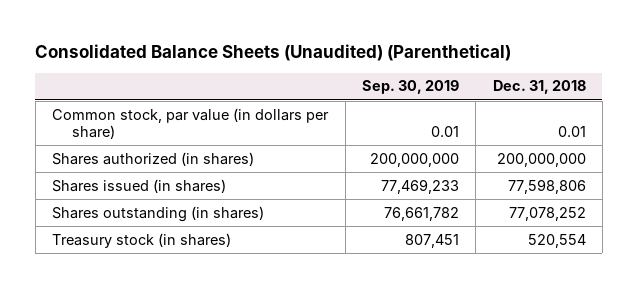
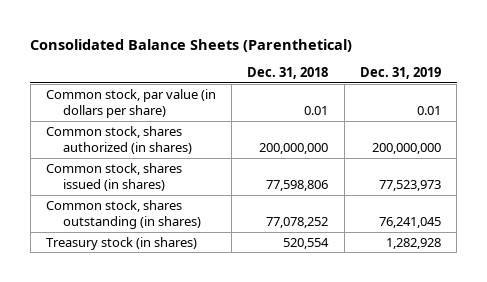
[35,44,512,62] Consolidated Balance Sheets (Unaudited) (Parenthetical) -> [30,38,353,52] Consolidated Balance Sheets (Parenthetical)
[361,80,459,95] Sep. 30, 2019 -> none
none -> [360,67,442,80] Dec. 31, 2019
[52,151,255,166] Shares authorized (in shares) -> [45,125,192,155] Common stock, shares authorized (in shares)
[52,178,227,193] Shares issued (in shares) -> [45,162,182,192] Common stock, shares issued (in shares)
[52,205,265,222] Shares outstanding (in shares) -> [45,199,201,230] Common stock, shares outstanding (in shares)

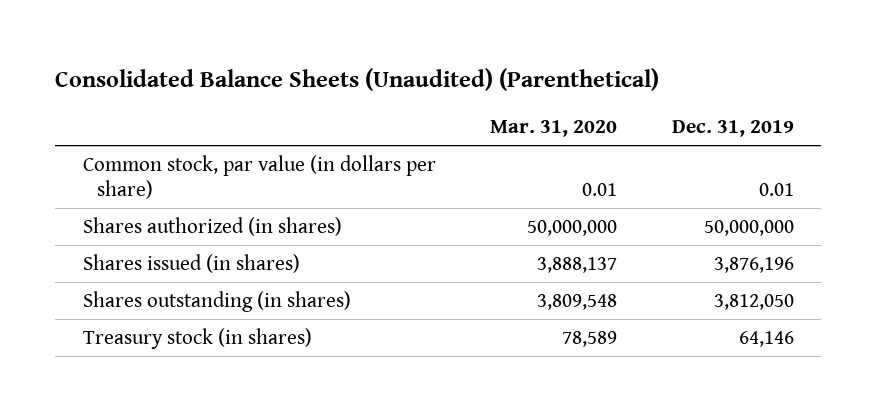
[30,38,353,52] Consolidated Balance Sheets (Parenthetical) -> [55,68,660,92] Consolidated Balance Sheets (Unaudited) (Parenthetical)
[247,67,329,80] Dec. 31, 2018 -> none
none -> [490,119,618,137] Mar. 31, 2020
[45,125,192,155] Common stock, shares authorized (in shares) -> [82,217,342,237] Shares authorized (in shares)
[372,143,442,155] 200,000,000 -> [703,220,794,237] 50,000,000
[45,162,182,192] Common stock, shares issued (in shares) -> [82,254,300,274] Shares issued (in shares)
[379,180,442,192] 77,523,973 -> [713,257,794,274] 3,876,196
[45,199,201,230] Common stock, shares outstanding (in shares) -> [82,291,351,313] Shares outstanding (in shares)
[379,217,442,229] 76,241,045 -> [713,294,794,311] 3,812,050
[386,237,442,249] 1,282,928 -> [738,331,794,348] 64,146

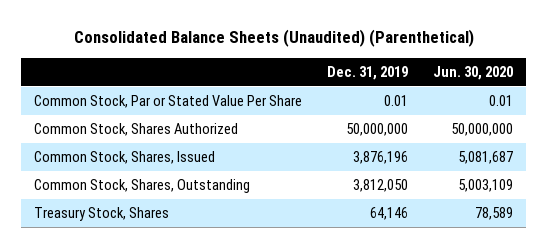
[490,119,618,137] Mar. 31, 2020 -> none
none -> [433,65,514,80] Jun. 30, 2020
[82,155,436,199] Common stock, par value (in dollars per share) -> [33,95,302,109] Common Stock, Par or Stated Value Per Share
[82,217,342,237] Shares authorized (in shares) -> [33,123,238,137] Common Stock, Shares Authorized
[82,254,300,274] Shares issued (in shares) -> [33,151,215,165] Common Stock, Shares, Issued
[82,291,351,313] Shares outstanding (in shares) -> [33,179,250,194] Common Stock, Shares, Outstanding
[82,328,312,350] Treasury stock (in shares) -> [33,207,169,222] Treasury Stock, Shares

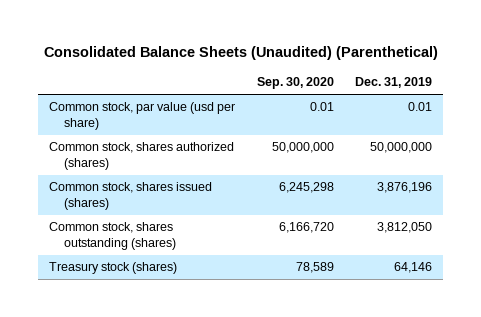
[433,65,514,80] Jun. 30, 2020 -> none
none -> [256,77,334,90] Sep. 30, 2020
[33,95,302,109] Common Stock, Par or Stated Value Per Share -> [48,102,235,131] Common stock, par value (usd per share)
[33,123,238,137] Common Stock, Shares Authorized -> [48,142,234,171] Common stock, shares authorized (shares)
[33,151,215,165] Common Stock, Shares, Issued -> [48,182,212,211] Common stock, shares issued (shares)
[33,179,250,194] Common Stock, Shares, Outstanding -> [48,222,177,251] Common stock, shares outstanding (shares)
[33,207,169,222] Treasury Stock, Shares -> [48,262,177,275] Treasury stock (shares)

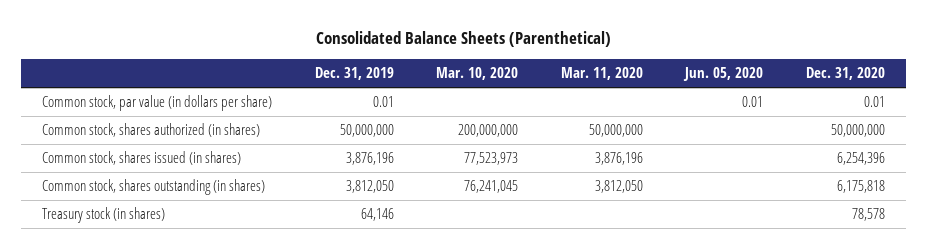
[43,46,438,61] Consolidated Balance Sheets (Unaudited) (Parenthetical) -> [315,30,611,47] Consolidated Balance Sheets (Parenthetical)
[256,77,334,90] Sep. 30, 2020 -> none
none -> [436,67,519,81] Mar. 10, 2020
none -> [560,67,643,81] Mar. 11, 2020
none -> [683,67,764,82] Jun. 05, 2020
none -> [805,67,885,81] Dec. 31, 2020
[48,102,235,131] Common stock, par value (usd per share) -> [42,95,273,112] Common stock, par value (in dollars per share)
[48,142,234,171] Common stock, shares authorized (shares) -> [42,123,261,138] Common stock, shares authorized (in shares)
[48,182,212,211] Common stock, shares issued (shares) -> [42,151,242,166] Common stock, shares issued (in shares)
[48,222,177,251] Common stock, shares outstanding (shares) -> [42,179,266,196] Common stock, shares outstanding (in shares)
[48,262,177,275] Treasury stock (shares) -> [42,207,166,224] Treasury stock (in shares)

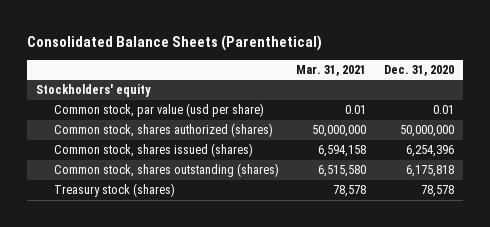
[314,67,394,81] Dec. 31, 2019 -> none
[436,67,519,81] Mar. 10, 2020 -> none
[560,67,643,81] Mar. 11, 2020 -> none
[683,67,764,82] Jun. 05, 2020 -> none
none -> [296,65,367,77] Mar. 31, 2021
none -> [36,84,152,98] Stockholders' equity
[42,95,273,112] Common stock, par value (in dollars per share) -> [53,103,264,118] Common stock, par value (usd per share)
[42,123,261,138] Common stock, shares authorized (in shares) -> [53,123,273,138] Common stock, shares authorized (shares)
[42,151,242,166] Common stock, shares issued (in shares) -> [53,143,253,158] Common stock, shares issued (shares)
[42,179,266,196] Common stock, shares outstanding (in shares) -> [53,163,279,178] Common stock, shares outstanding (shares)
[42,207,166,224] Treasury stock (in shares) -> [53,183,175,198] Treasury stock (shares)

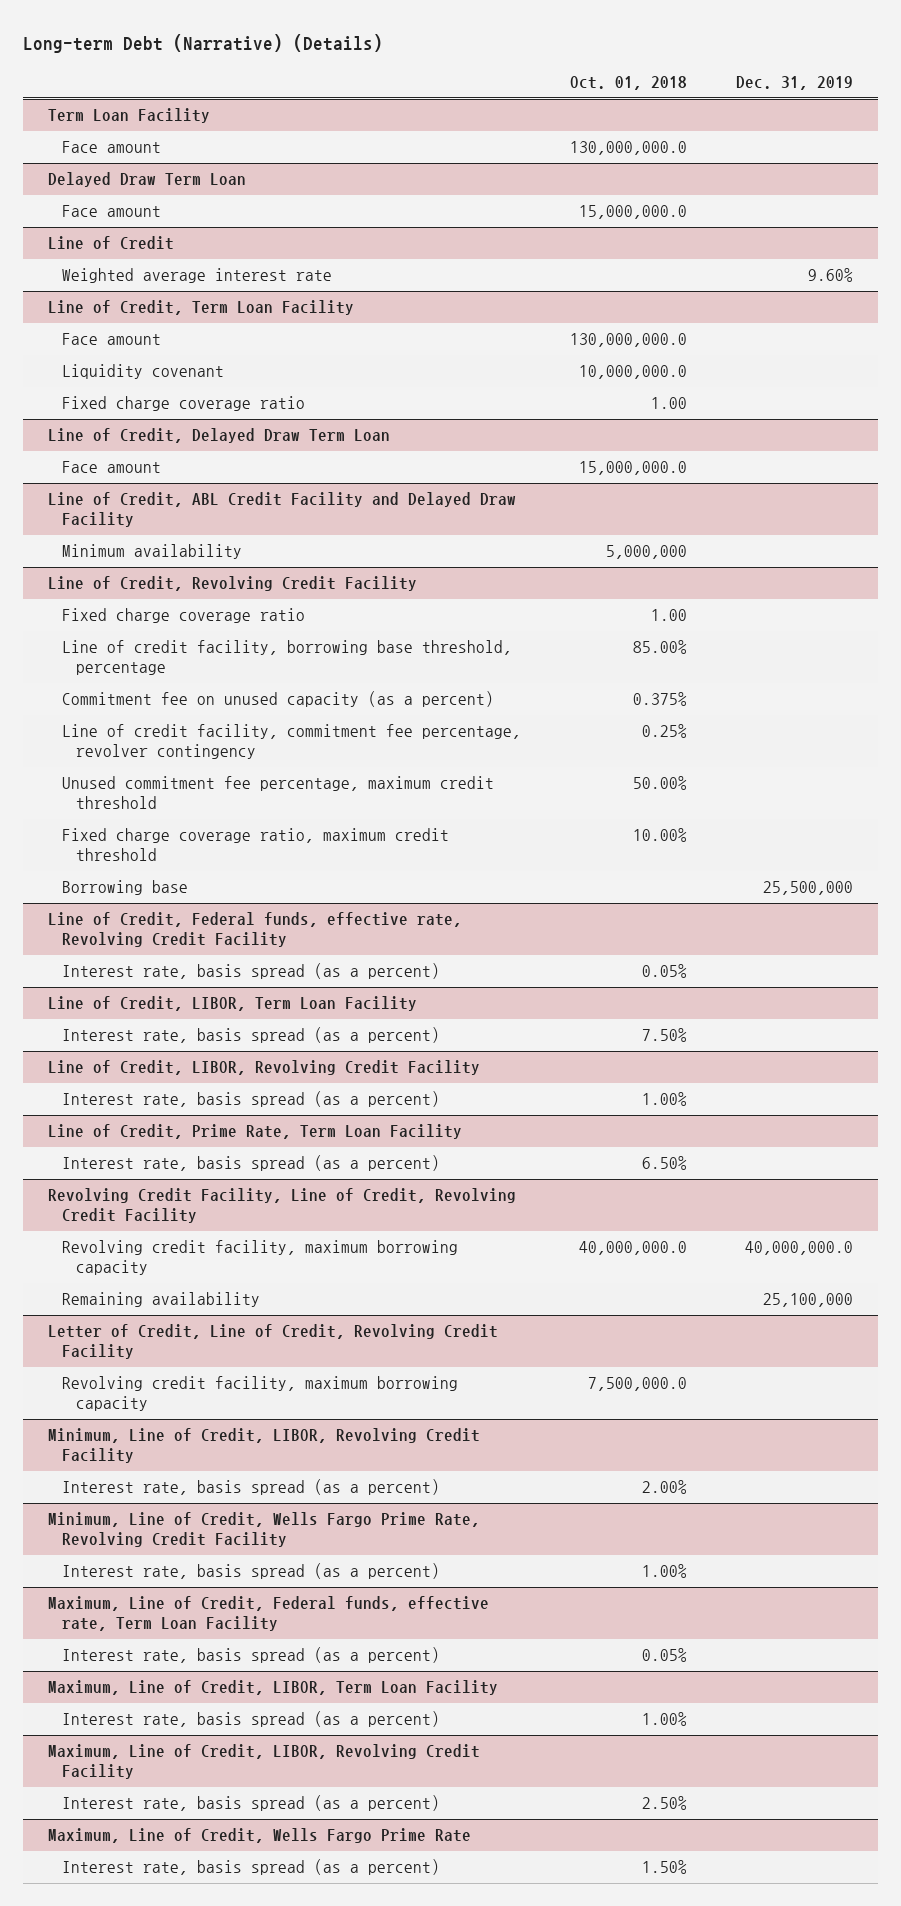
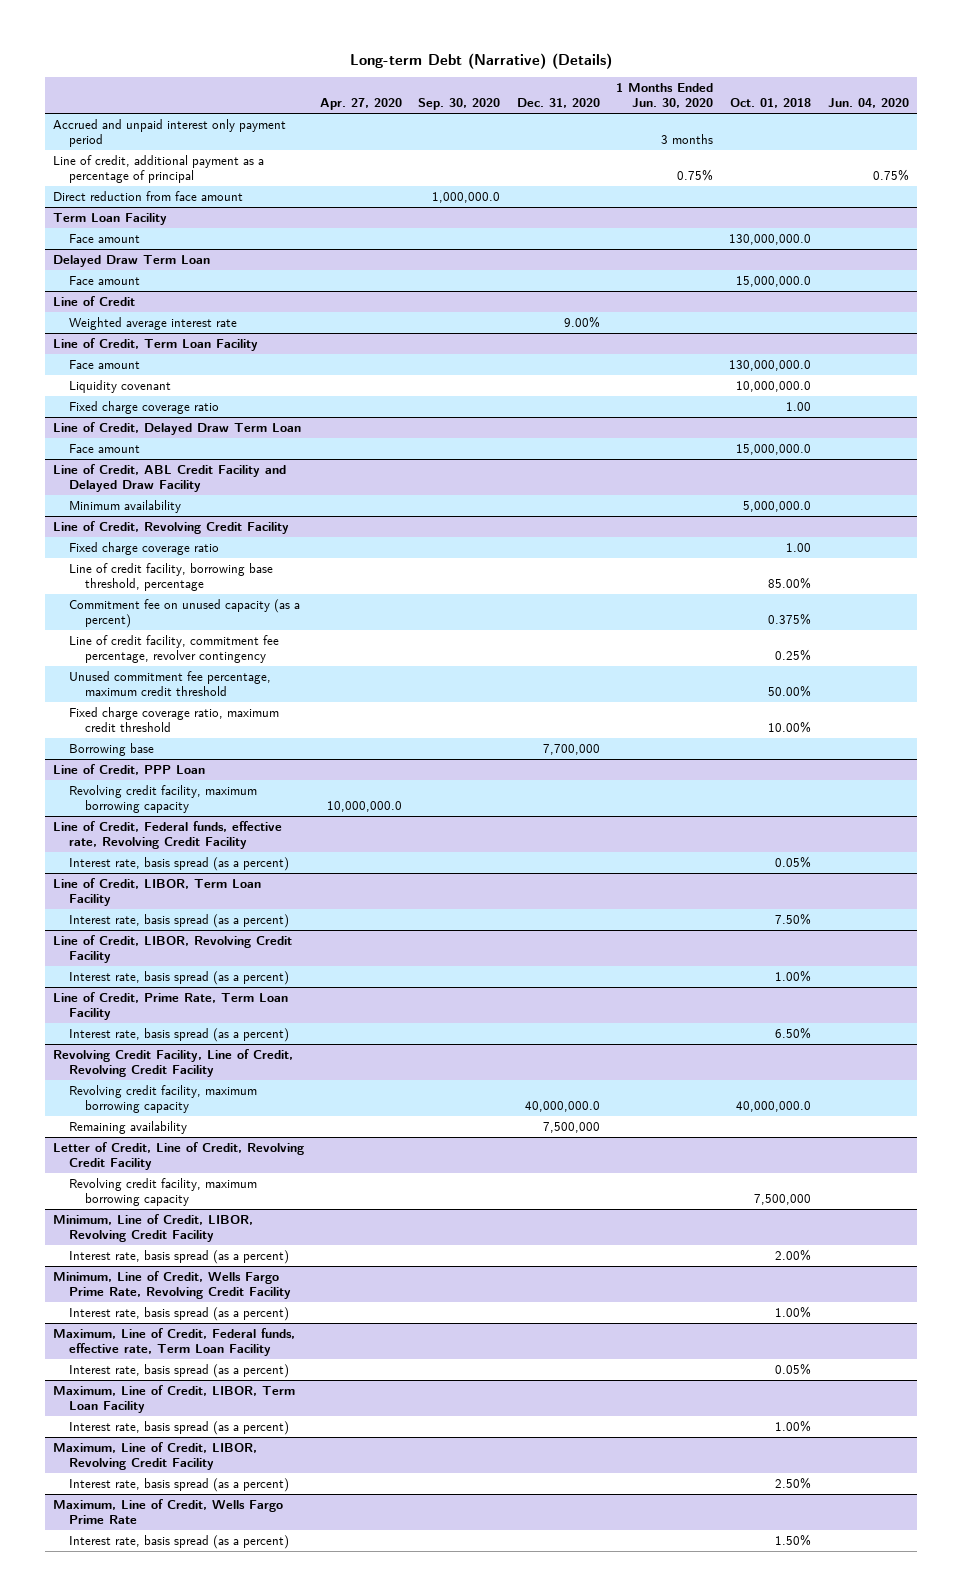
[736,75,854,90] Dec. 31, 2019 -> none
none -> [320,98,403,111] Apr. 27, 2020
none -> [418,98,501,111] Sep. 30, 2020
none -> [516,98,600,109] Dec. 31, 2020
none -> [616,83,714,109] 1 Months Ended Jun. 30, 2020
none -> [827,98,909,109] Jun. 04, 2020
none -> [52,118,286,147] Accrued and unpaid interest only payment period
none -> [52,154,264,183] Line of credit, additional payment as a percentage of principal
none -> [52,190,243,201] Direct reduction from face amount
[605,545,687,560] 5,000,000 -> [743,500,812,512] 5,000,000.0
none -> [52,763,205,775] Line of Credit, PPP Loan
none -> [68,784,257,813] Revolving credit facility, maximum borrowing capacity
[587,1377,687,1392] 7,500,000.0 -> [754,1193,812,1205] 7,500,000

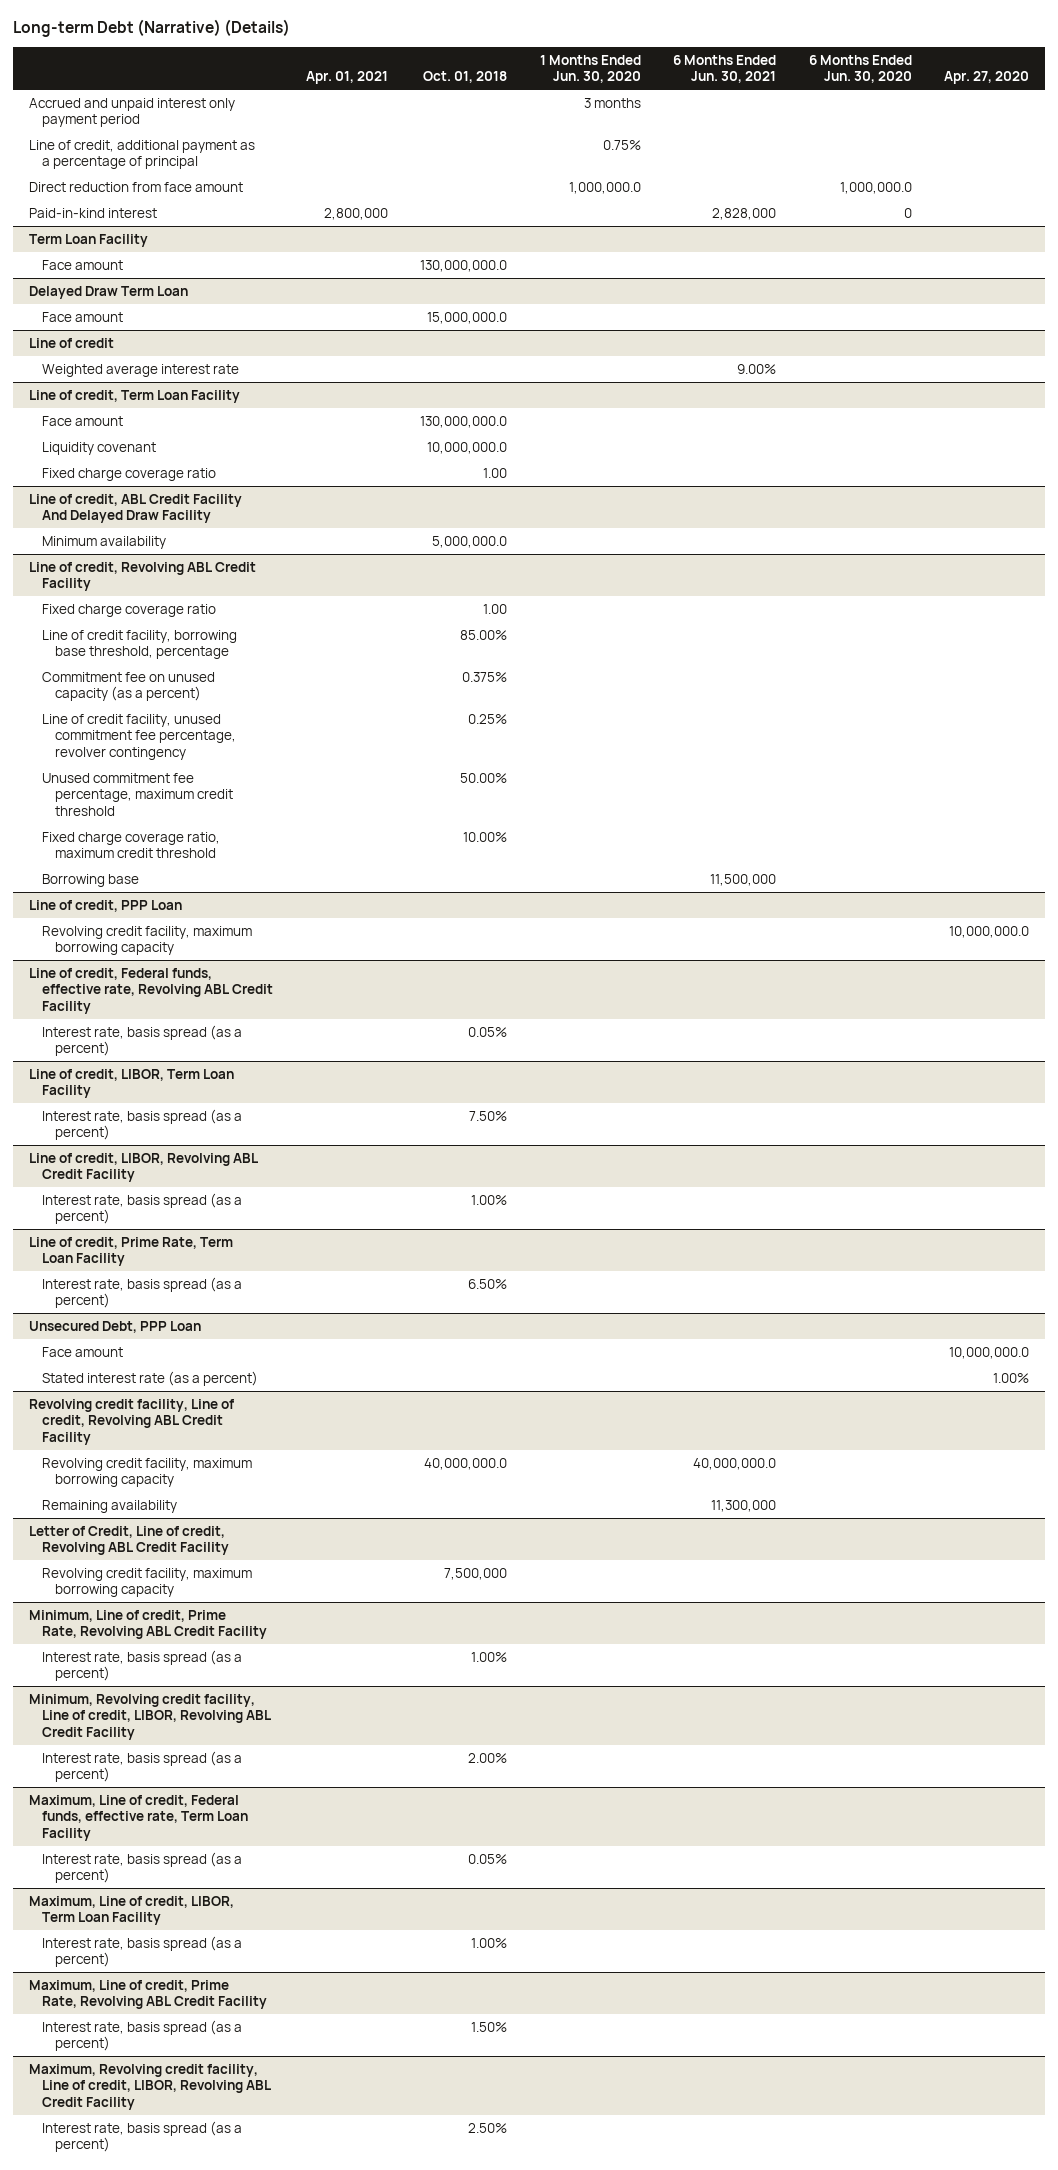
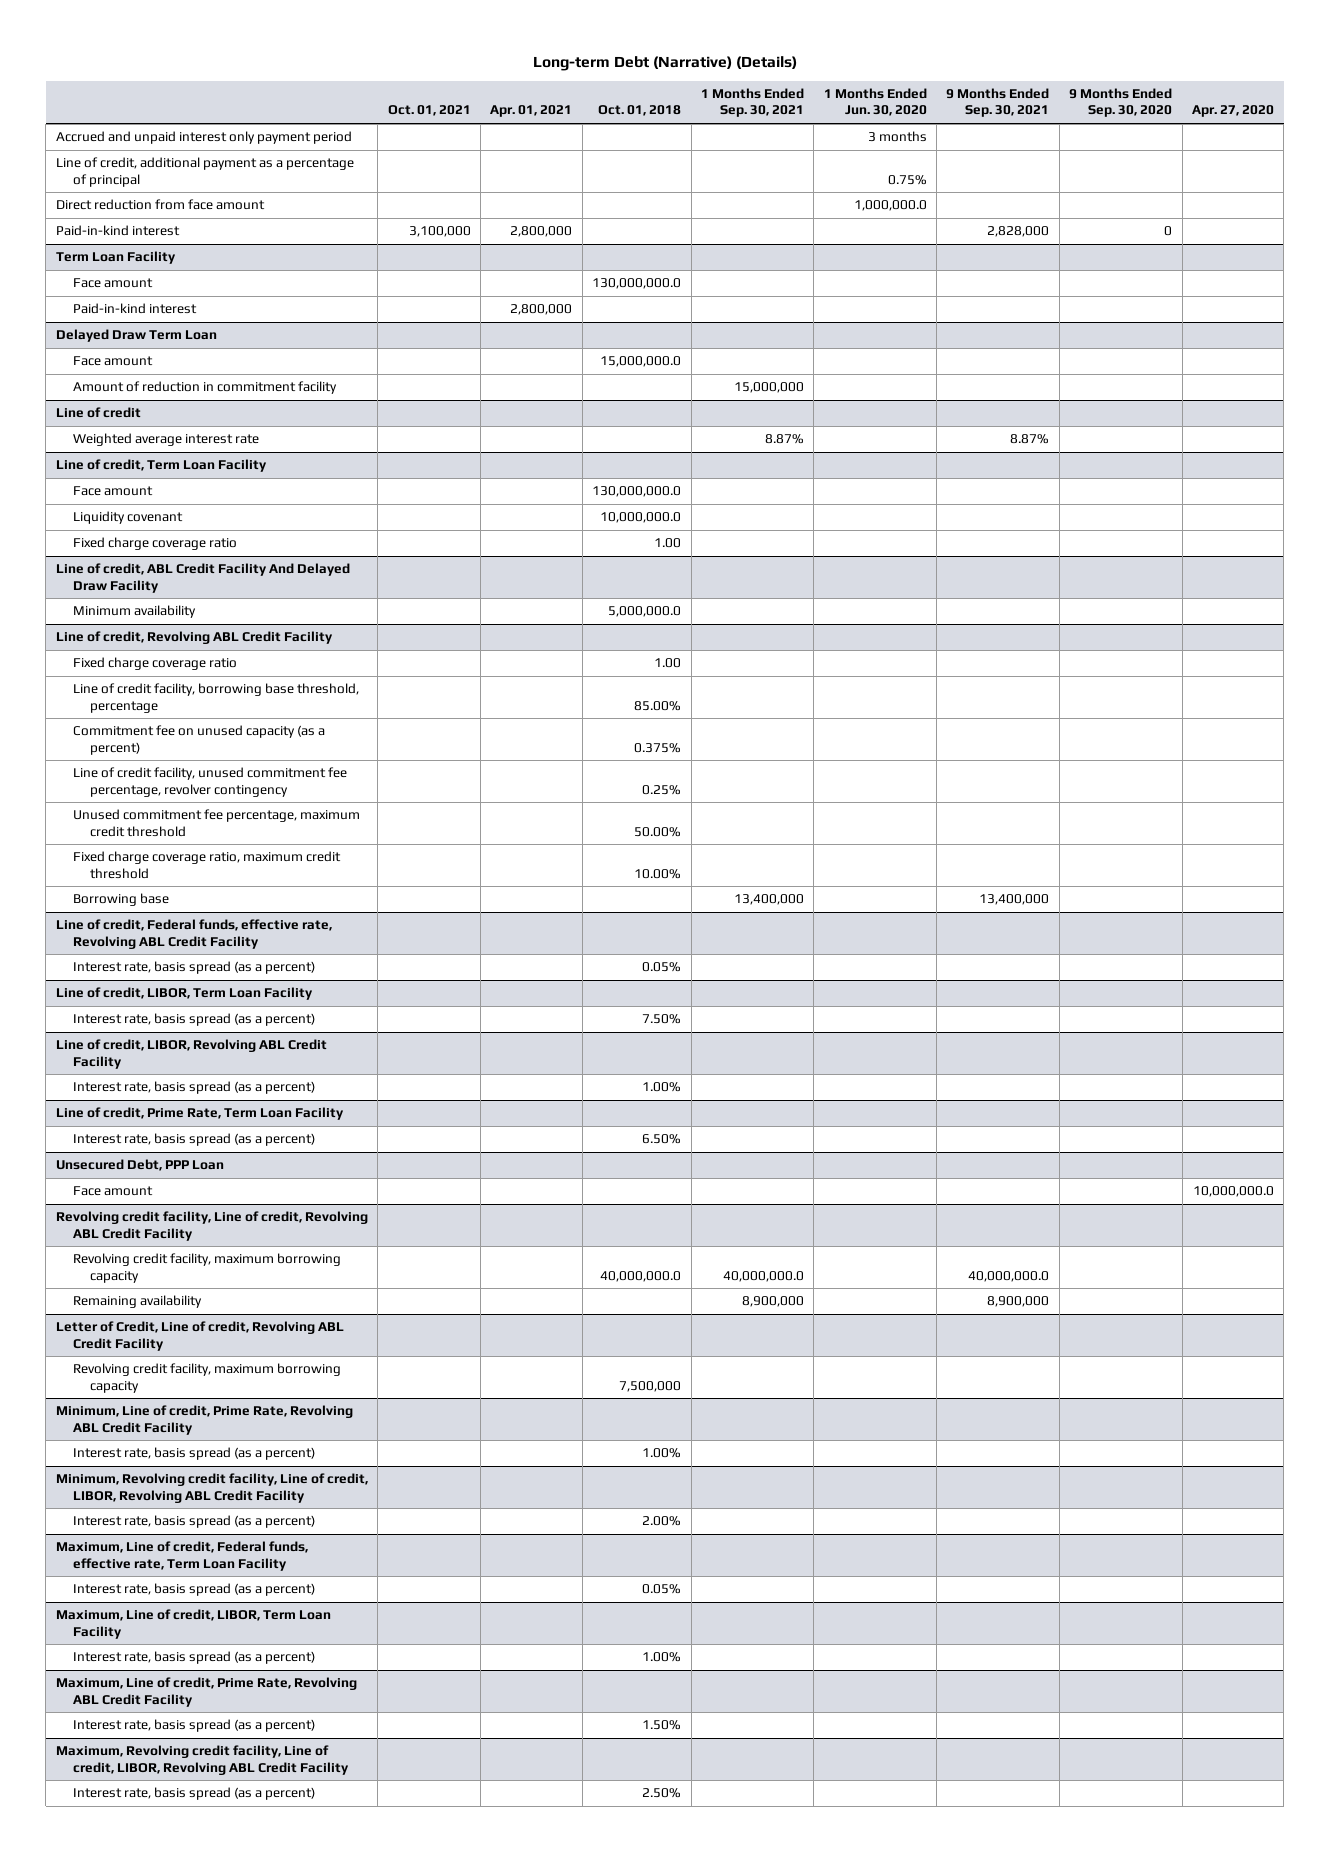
[673,54,777,84] 6 Months Ended Jun. 30, 2021 -> none
[808,54,912,84] 6 Months Ended Jun. 30, 2020 -> none
none -> [387,105,471,117] Oct. 01, 2021
none -> [700,88,804,118] 1 Months Ended Sep. 30, 2021
none -> [946,88,1050,118] 9 Months Ended Sep. 30, 2021
none -> [1069,88,1173,118] 9 Months Ended Sep. 30, 2020
none -> [72,303,197,315] Paid-in-kind interest
none -> [72,381,337,395] Amount of reduction in commitment facility
[29,899,183,912] Line of credit, PPP Loan -> none
[42,925,253,956] Revolving credit facility, maximum borrowing capacity -> none
[42,1370,259,1386] Stated interest rate (as a percent) -> none

